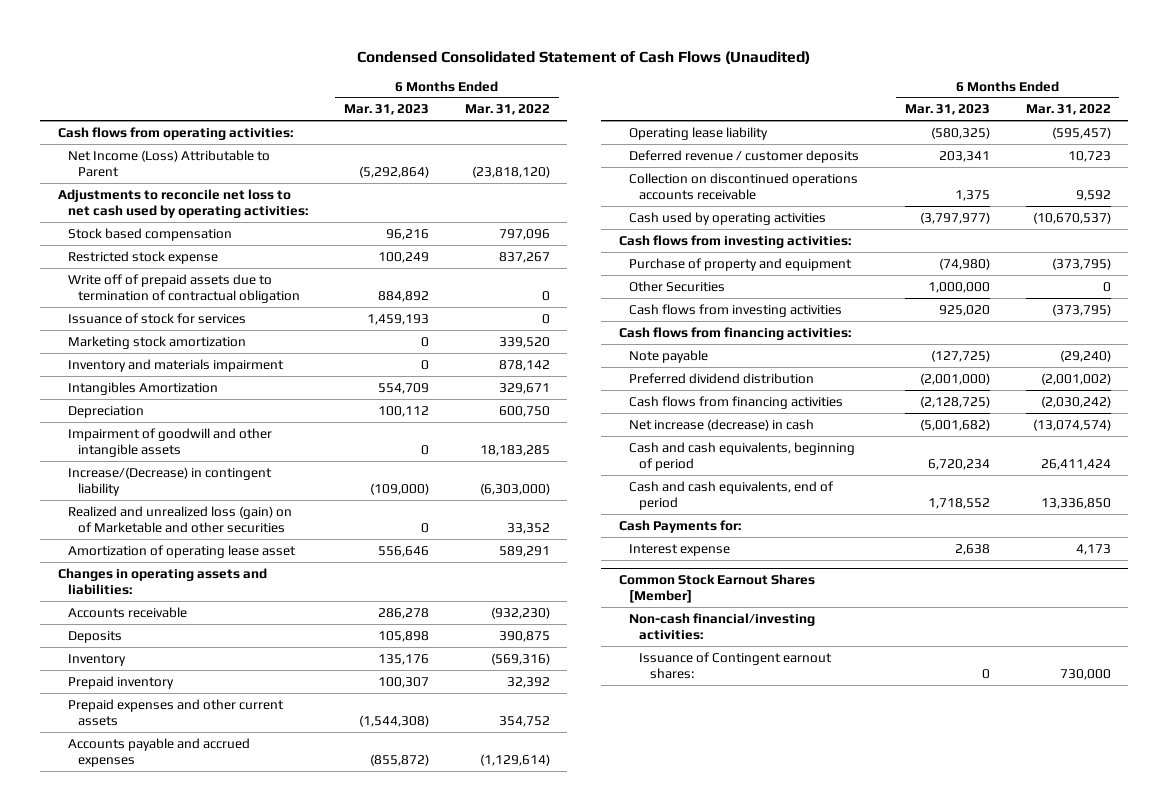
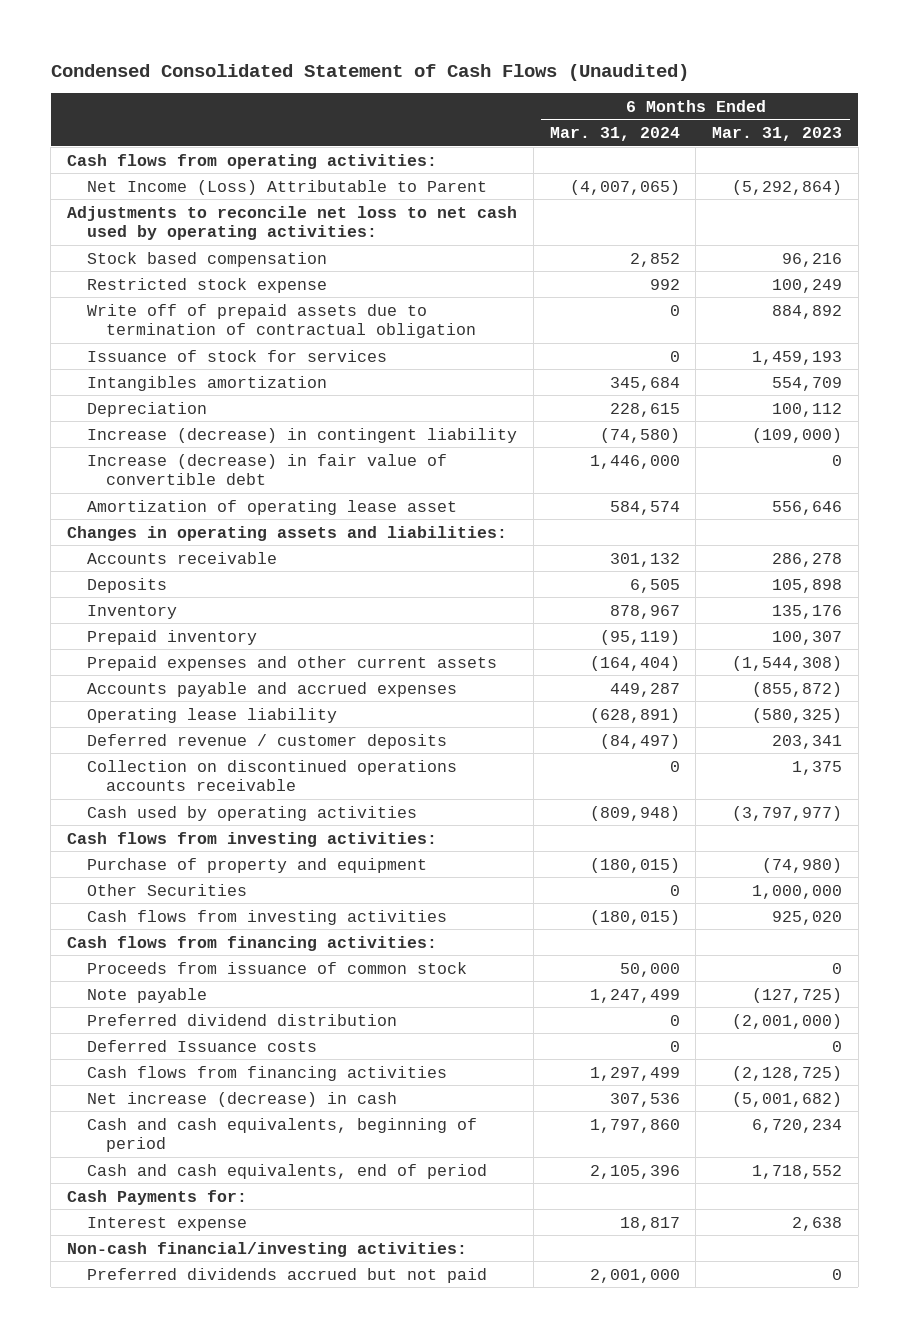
[464,104,550,116] Mar. 31, 2022 -> none
none -> [549,127,680,142] Mar. 31, 2024
[68,335,247,349] Marketing stock amortization -> none
[68,358,285,372] Inventory and materials impairment -> none
[68,381,219,395] Intangibles Amortization -> [86,375,327,391] Intangibles amortization
[68,427,273,458] Impairment of goodwill and other intangible assets -> none
[68,505,293,534] Realized and unrealized loss (gain) on of Marketable and other securities -> none
[68,466,273,497] Increase/(Decrease) in contingent liability -> [86,427,517,443] Increase (decrease) in contingent liability
none -> [86,453,447,485] Increase (decrease) in fair value of convertible debt
none -> [86,961,467,974] Proceeds from issuance of common stock
none -> [86,1039,317,1052] Deferred Issuance costs
[619,573,816,604] Common Stock Earnout Shares [Member] -> none
[639,651,833,680] Issuance of Contingent earnout shares: -> none
none -> [86,1267,487,1283] Preferred dividends accrued but not paid

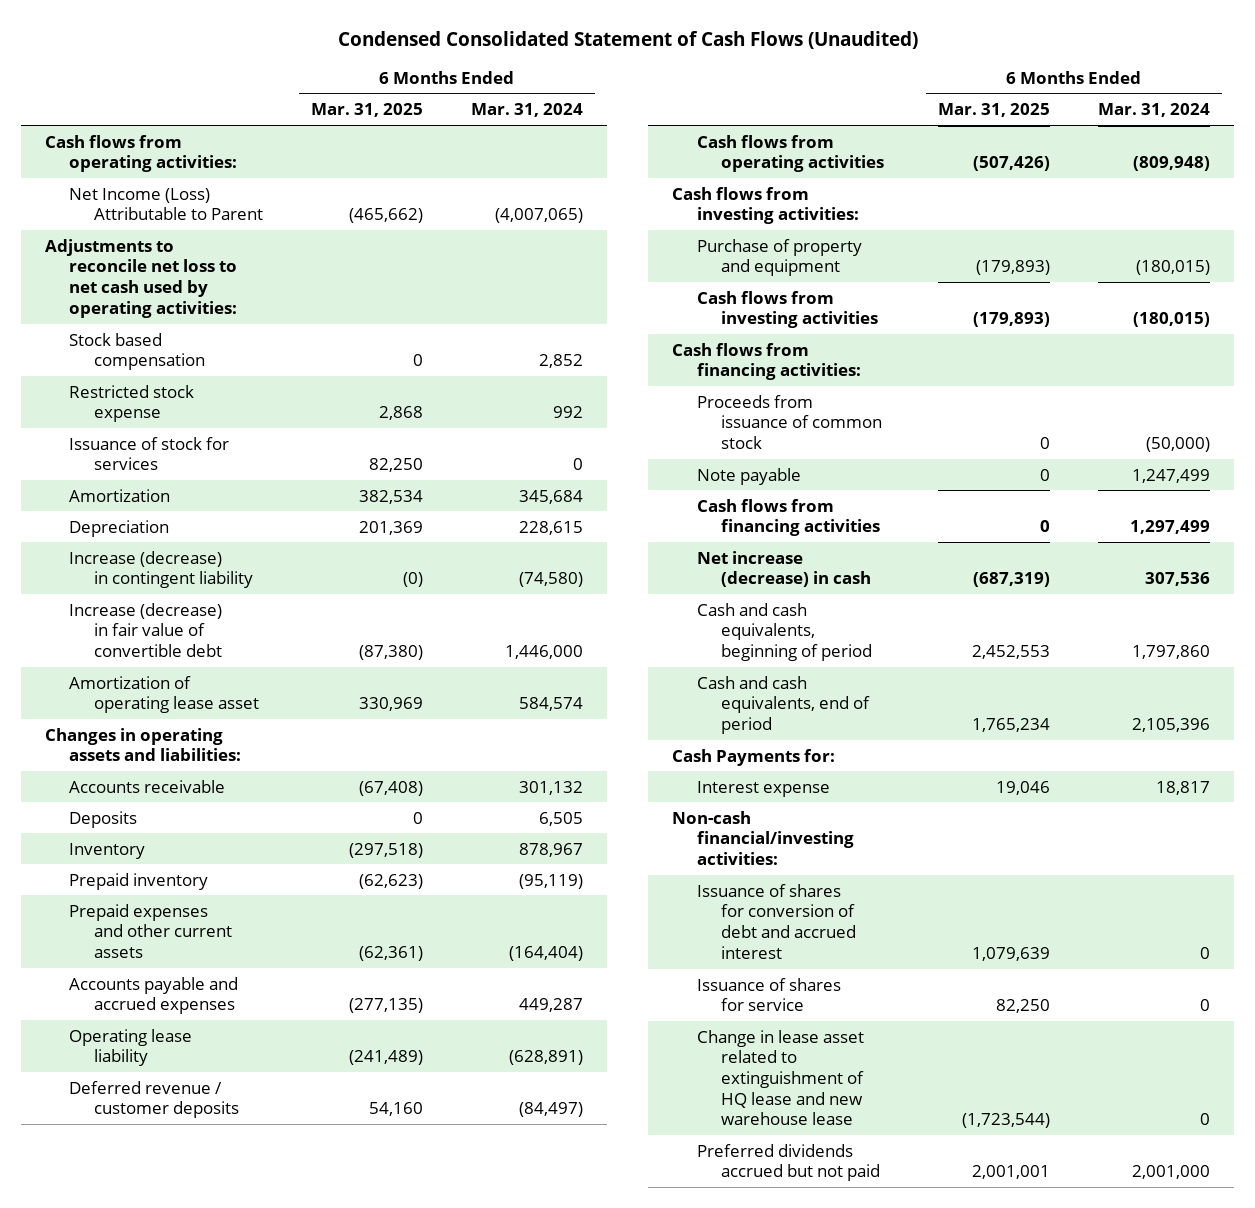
[712,127,843,142] Mar. 31, 2023 -> none
none -> [310,103,423,118] Mar. 31, 2025
[86,303,477,338] Write off of prepaid assets due to termination of contractual obligation -> none
[86,375,327,391] Intangibles amortization -> [69,488,171,502] Amortization
[86,759,457,791] Collection on discontinued operations accounts receivable -> none
[86,805,417,821] Cash used by operating activities -> [696,134,885,173] Cash flows from operating activities
[86,883,247,896] Other Securities -> none
[619,962,680,977] 50,000 -> [1146,436,1211,452] (50,000)
[86,1013,397,1026] Preferred dividend distribution -> none
[86,1039,317,1052] Deferred Issuance costs -> none
none -> [696,883,857,959] Issuance of shares for conversion of debt and accrued interest
none -> [696,977,841,1012] Issuance of shares for service
none -> [696,1029,865,1126] Change in lease asset related to extinguishment of HQ lease and new warehouse lease

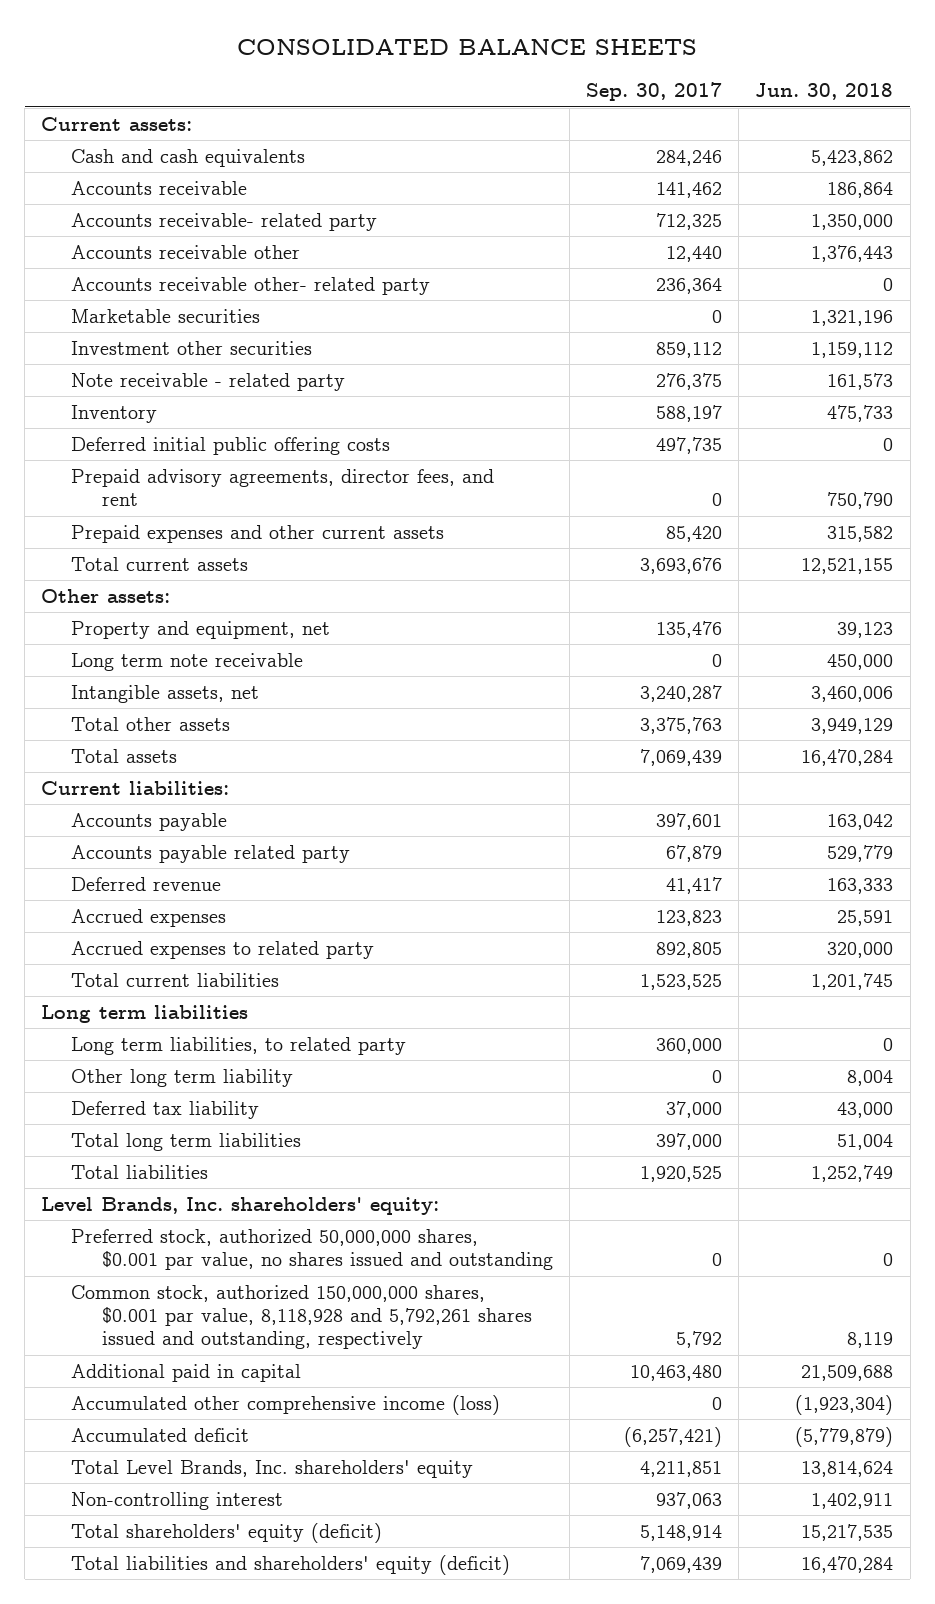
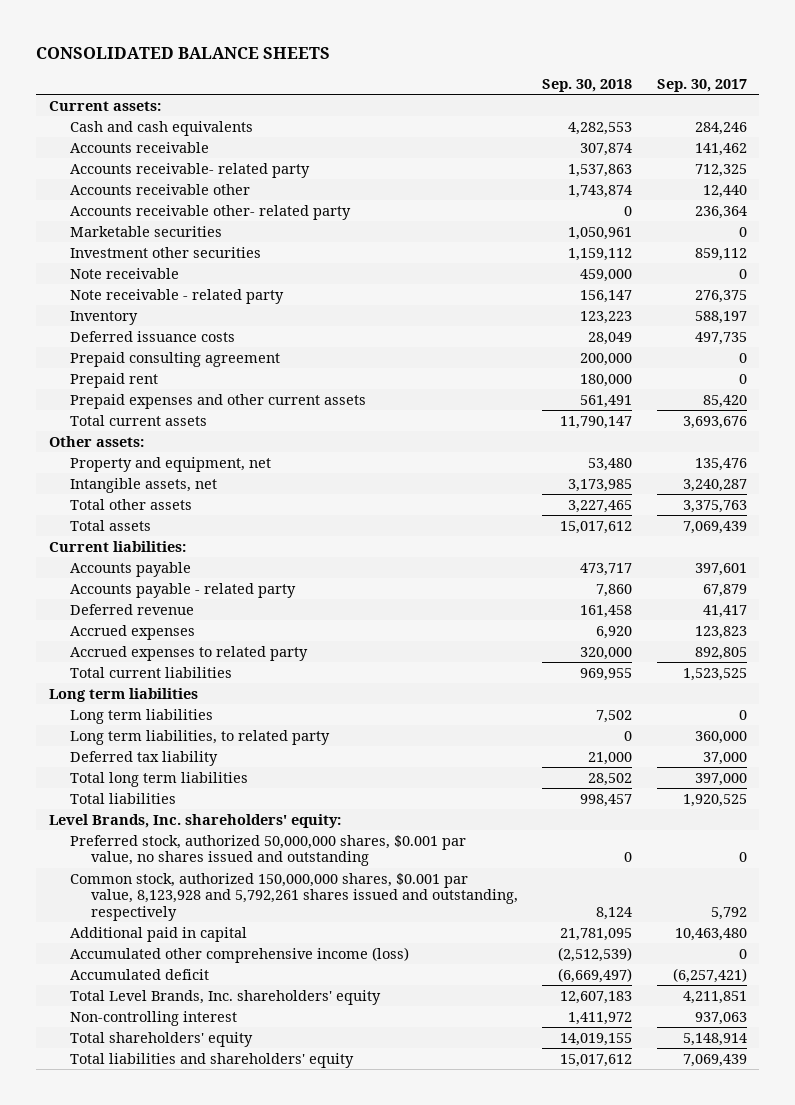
[755,83,894,101] Jun. 30, 2018 -> none
none -> [542,78,633,92] Sep. 30, 2018
none -> [69,267,179,279] Note receivable
[71,468,495,507] Prepaid advisory agreements, director fees, and rent -> none
[71,436,391,455] Deferred initial public offering costs -> [69,330,235,342] Deferred issuance costs
none -> [69,351,280,367] Prepaid consulting agreement
none -> [69,372,158,388] Prepaid rent
[71,652,304,671] Long term note receivable -> none
[71,844,351,863] Accounts payable related party -> [69,582,296,598] Accounts payable - related party
none -> [69,708,213,724] Long term liabilities
[71,1068,294,1087] Other long term liability -> none
[71,1284,532,1350] Common stock, authorized 150,000,000 shares, $0.001 par value, 8,118,928 and 5,792,261 shares issued and outstanding, respectively -> [69,872,518,921] Common stock, authorized 150,000,000 shares, $0.001 par value, 8,123,928 and 5,792,261 shares issued and outstanding, respectively
[71,1522,383,1543] Total shareholders' equity (deficit) -> [69,1031,253,1047] Total shareholders' equity
[71,1554,511,1575] Total liabilities and shareholders' equity (deficit) -> [69,1052,354,1068] Total liabilities and shareholders' equity

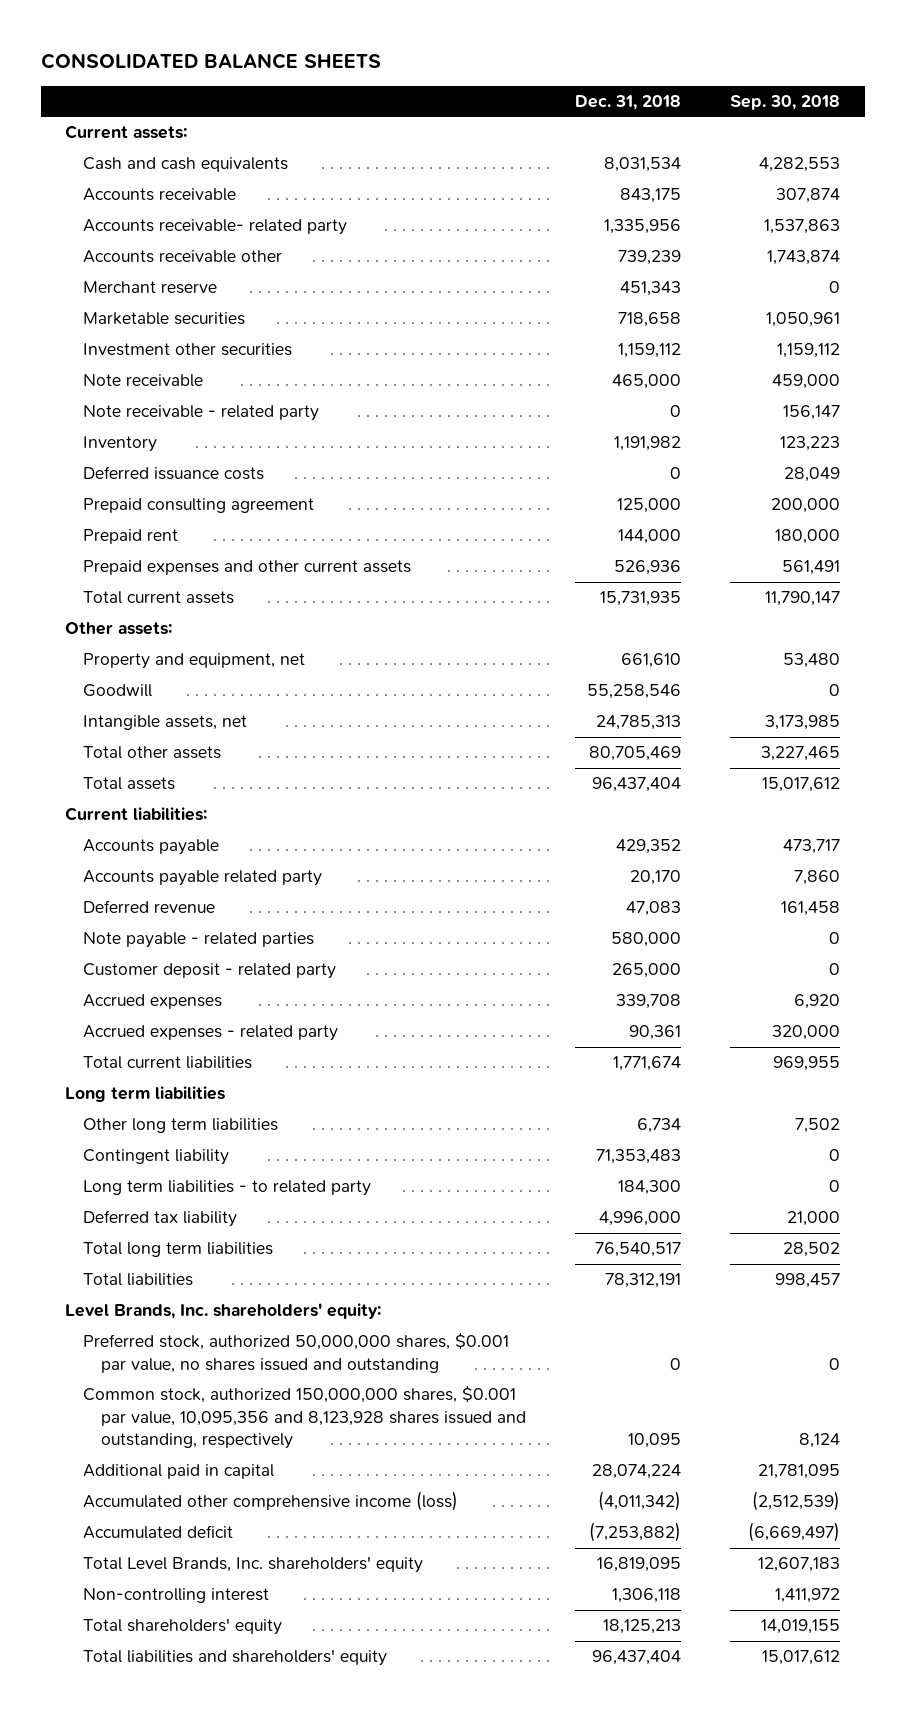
[656,78,747,92] Sep. 30, 2017 -> none
none -> [575,95,682,111] Dec. 31, 2018
[69,204,351,220] Accounts receivable other- related party -> none
none -> [83,281,218,295] Merchant reserve
none -> [83,684,153,698] Goodwill
[69,582,296,598] Accounts payable - related party -> [83,870,323,887] Accounts payable related party
none -> [83,932,315,949] Note payable - related parties
none -> [83,963,337,980] Customer deposit - related party
[69,645,308,661] Accrued expenses to related party -> [83,1025,339,1042] Accrued expenses - related party
[69,708,213,724] Long term liabilities -> [83,1118,279,1134] Other long term liabilities
none -> [83,1149,230,1166] Contingent liability
[69,729,330,745] Long term liabilities, to related party -> [83,1180,372,1197] Long term liabilities - to related party
[69,872,518,921] Common stock, authorized 150,000,000 shares, $0.001 par value, 8,123,928 and 5,792,261 shares issued and outstanding, respectively -> [83,1386,526,1450] Common stock, authorized 150,000,000 shares, $0.001 par value, 10,095,356 and 8,123,928 shares issued and outstanding, respectively

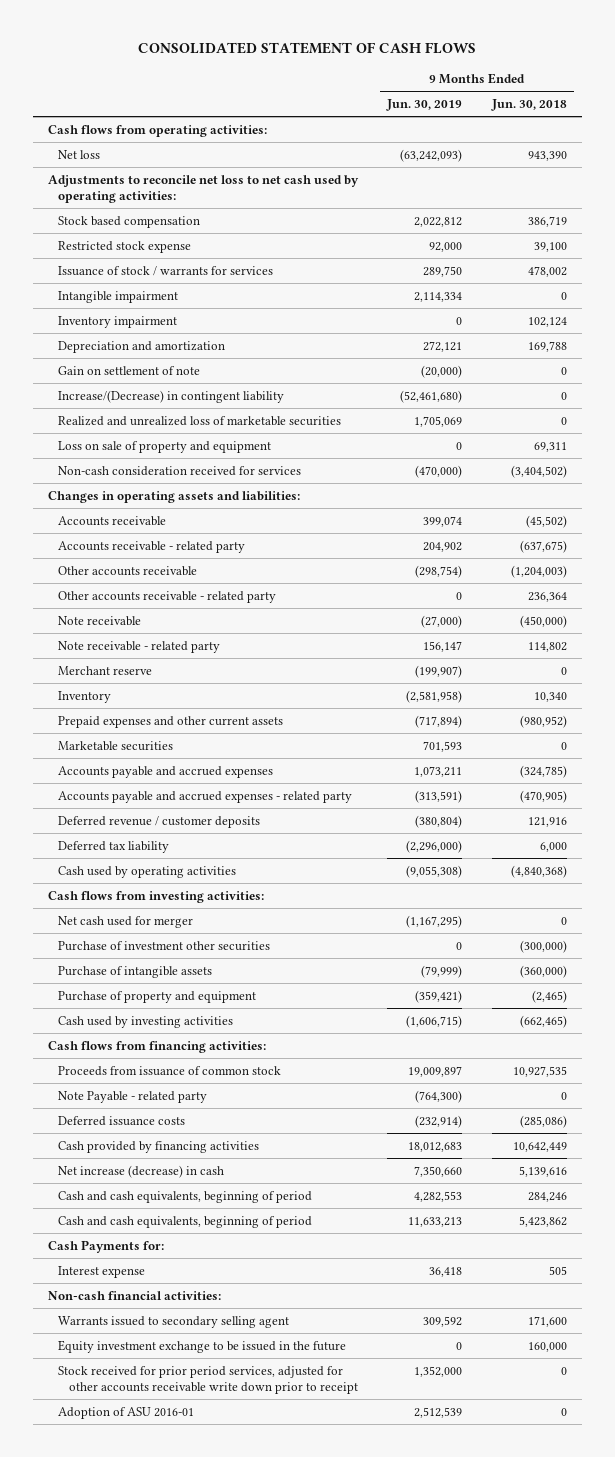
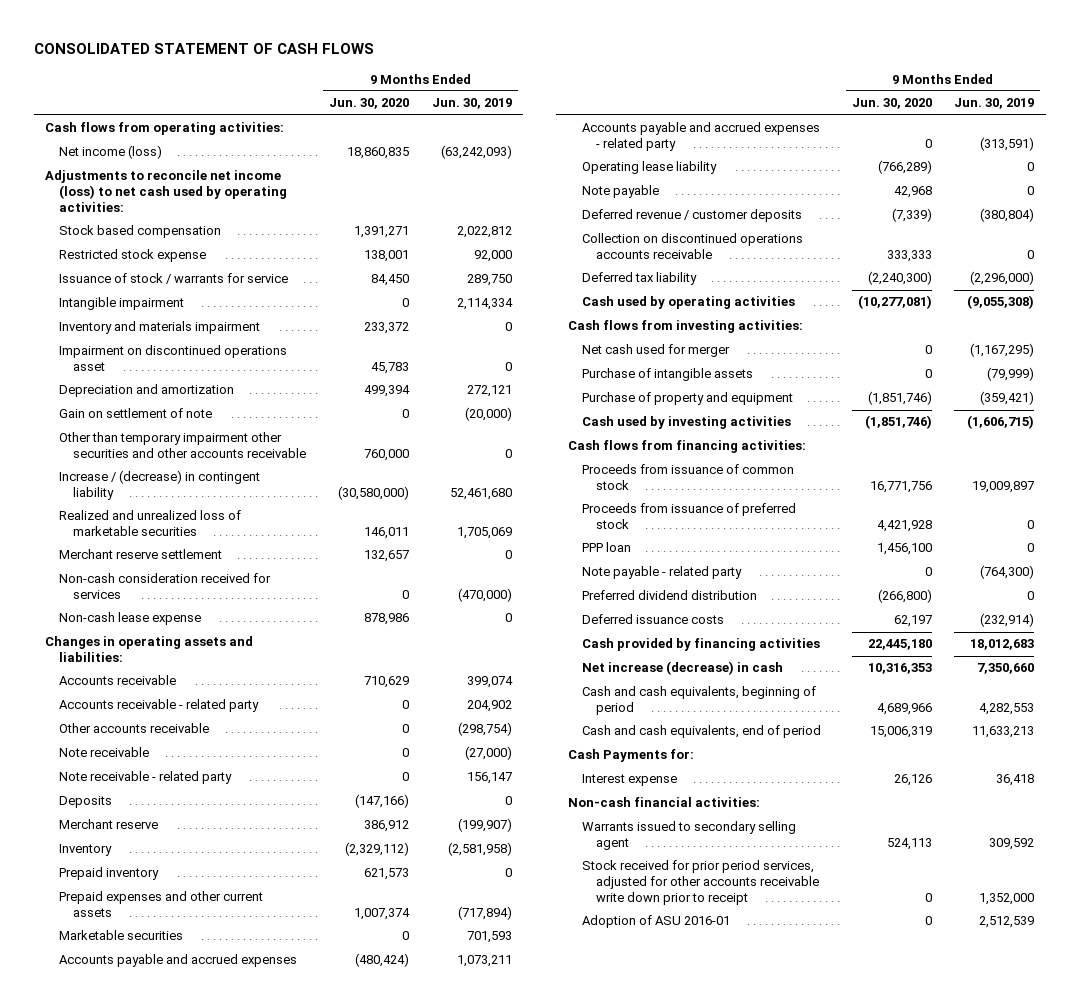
[490,98,567,111] Jun. 30, 2018 -> none
none -> [329,98,410,110] Jun. 30, 2020
[58,149,101,159] Net loss -> [59,145,163,160] Net income (loss)
[47,174,359,203] Adjustments to reconcile net loss to net cash used by operating activities: -> [45,170,288,212] Adjustments to reconcile net income (loss) to net cash used by operating activities:
[58,265,274,276] Issuance of stock / warrants for services -> [59,273,289,285] Issuance of stock / warrants for service
[58,315,178,328] Inventory impairment -> [59,321,261,335] Inventory and materials impairment
none -> [59,345,288,372] Impairment on discontinued operations asset
none -> [59,432,307,459] Other than temporary impairment other securities and other accounts receivable
[58,389,285,403] Increase/(Decrease) in contingent liability -> [59,470,261,501] Increase / (decrease) in contingent liability
[400,389,463,403] (52,461,680) -> [449,488,512,501] 52,461,680
[58,440,272,453] Loss on sale of property and equipment -> none
none -> [59,549,223,560] Merchant reserve settlement
none -> [59,612,202,626] Non-cash lease expense
[58,590,277,603] Other accounts receivable - related party -> none
none -> [59,796,113,809] Deposits
none -> [59,867,160,881] Prepaid inventory
none -> [581,161,717,175] Operating lease liability
none -> [581,185,659,199] Note payable
none -> [581,233,803,260] Collection on discontinued operations accounts receivable
[58,940,271,951] Purchase of investment other securities -> none
none -> [581,503,796,530] Proceeds from issuance of preferred stock
none -> [581,542,631,553] PPP loan
[58,1090,208,1103] Note Payable - related party -> [581,566,742,580] Note payable - related party
none -> [581,590,757,601] Preferred dividend distribution
[58,1215,313,1228] Cash and cash equivalents, beginning of period -> [581,725,821,739] Cash and cash equivalents, end of period
[58,1339,347,1353] Equity investment exchange to be issued in the future -> none

